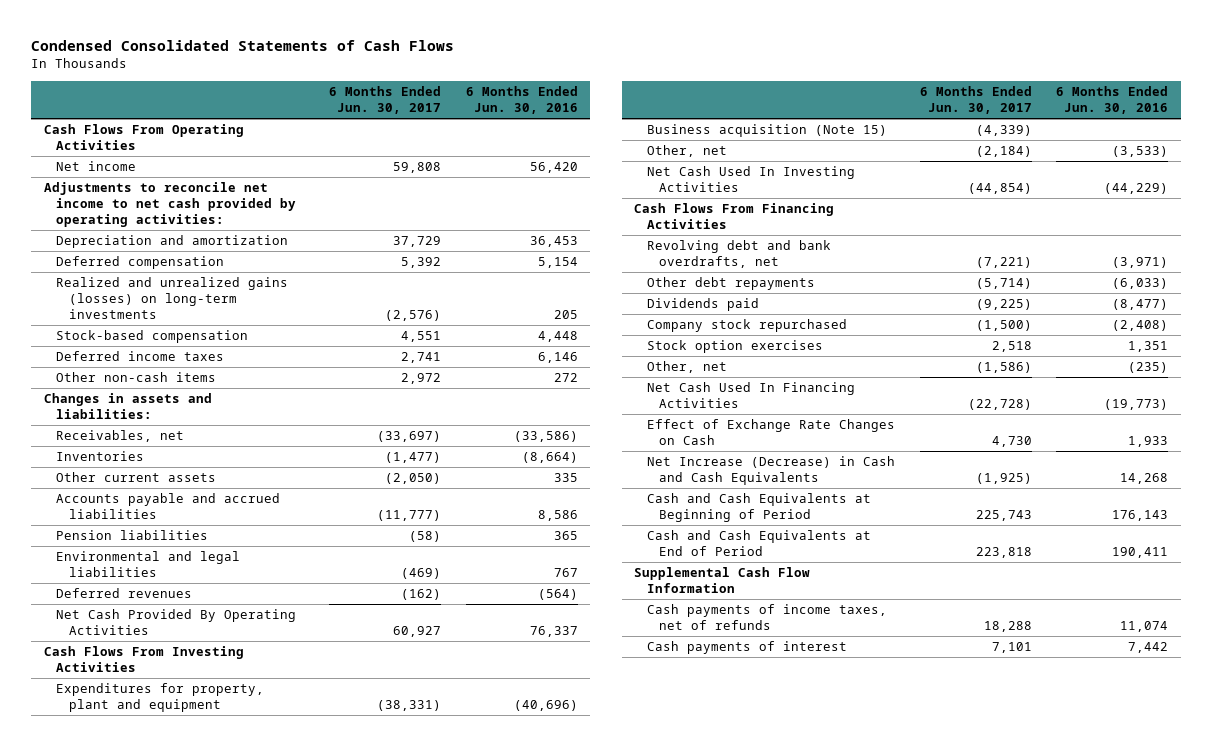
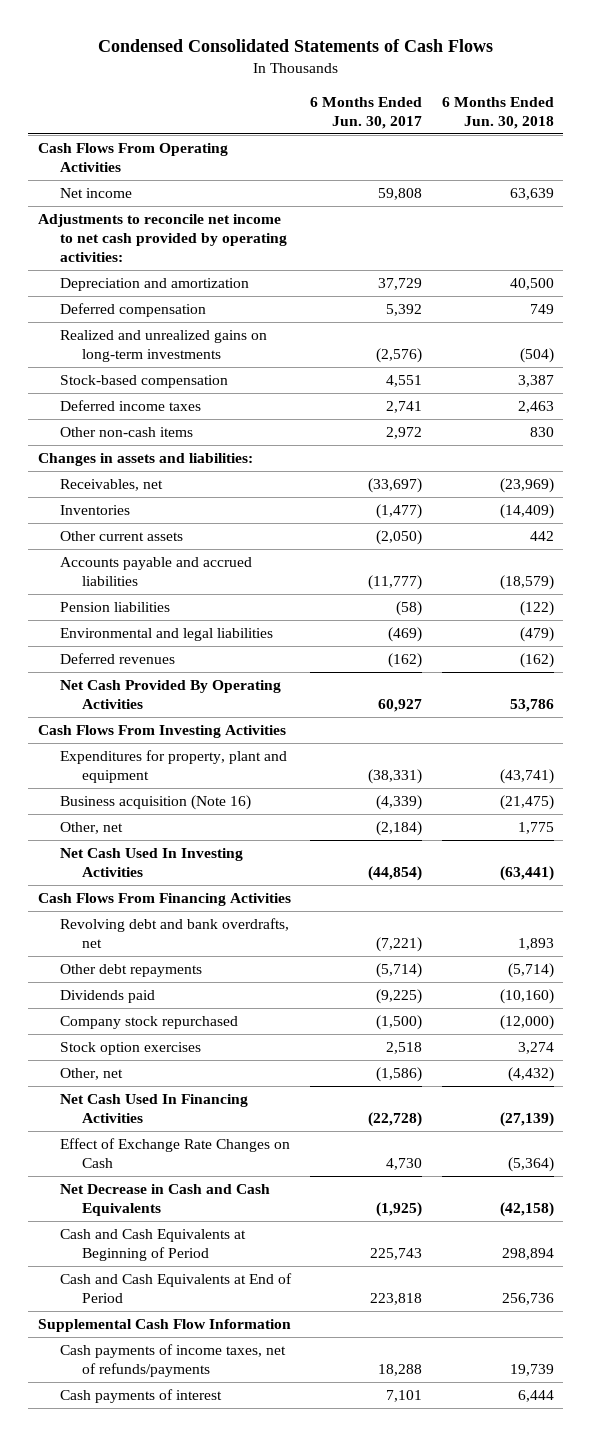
[465,86,578,115] 6 Months Ended Jun. 30, 2016 -> none
none -> [441,97,554,129] 6 Months Ended Jun. 30, 2018
[56,276,289,320] Realized and unrealized gains (losses) on long-term investments -> [59,330,267,362] Realized and unrealized gains on long-term investments
[646,123,887,137] Business acquisition (Note 15) -> [59,795,251,811] Business acquisition (Note 16)
[646,455,895,486] Net Increase (Decrease) in Cash and Cash Equivalents -> [59,1184,270,1216] Net Decrease in Cash and Cash Equivalents
[646,603,887,631] Cash payments of income taxes, net of refunds -> [59,1344,286,1377] Cash payments of income taxes, net of refunds/payments

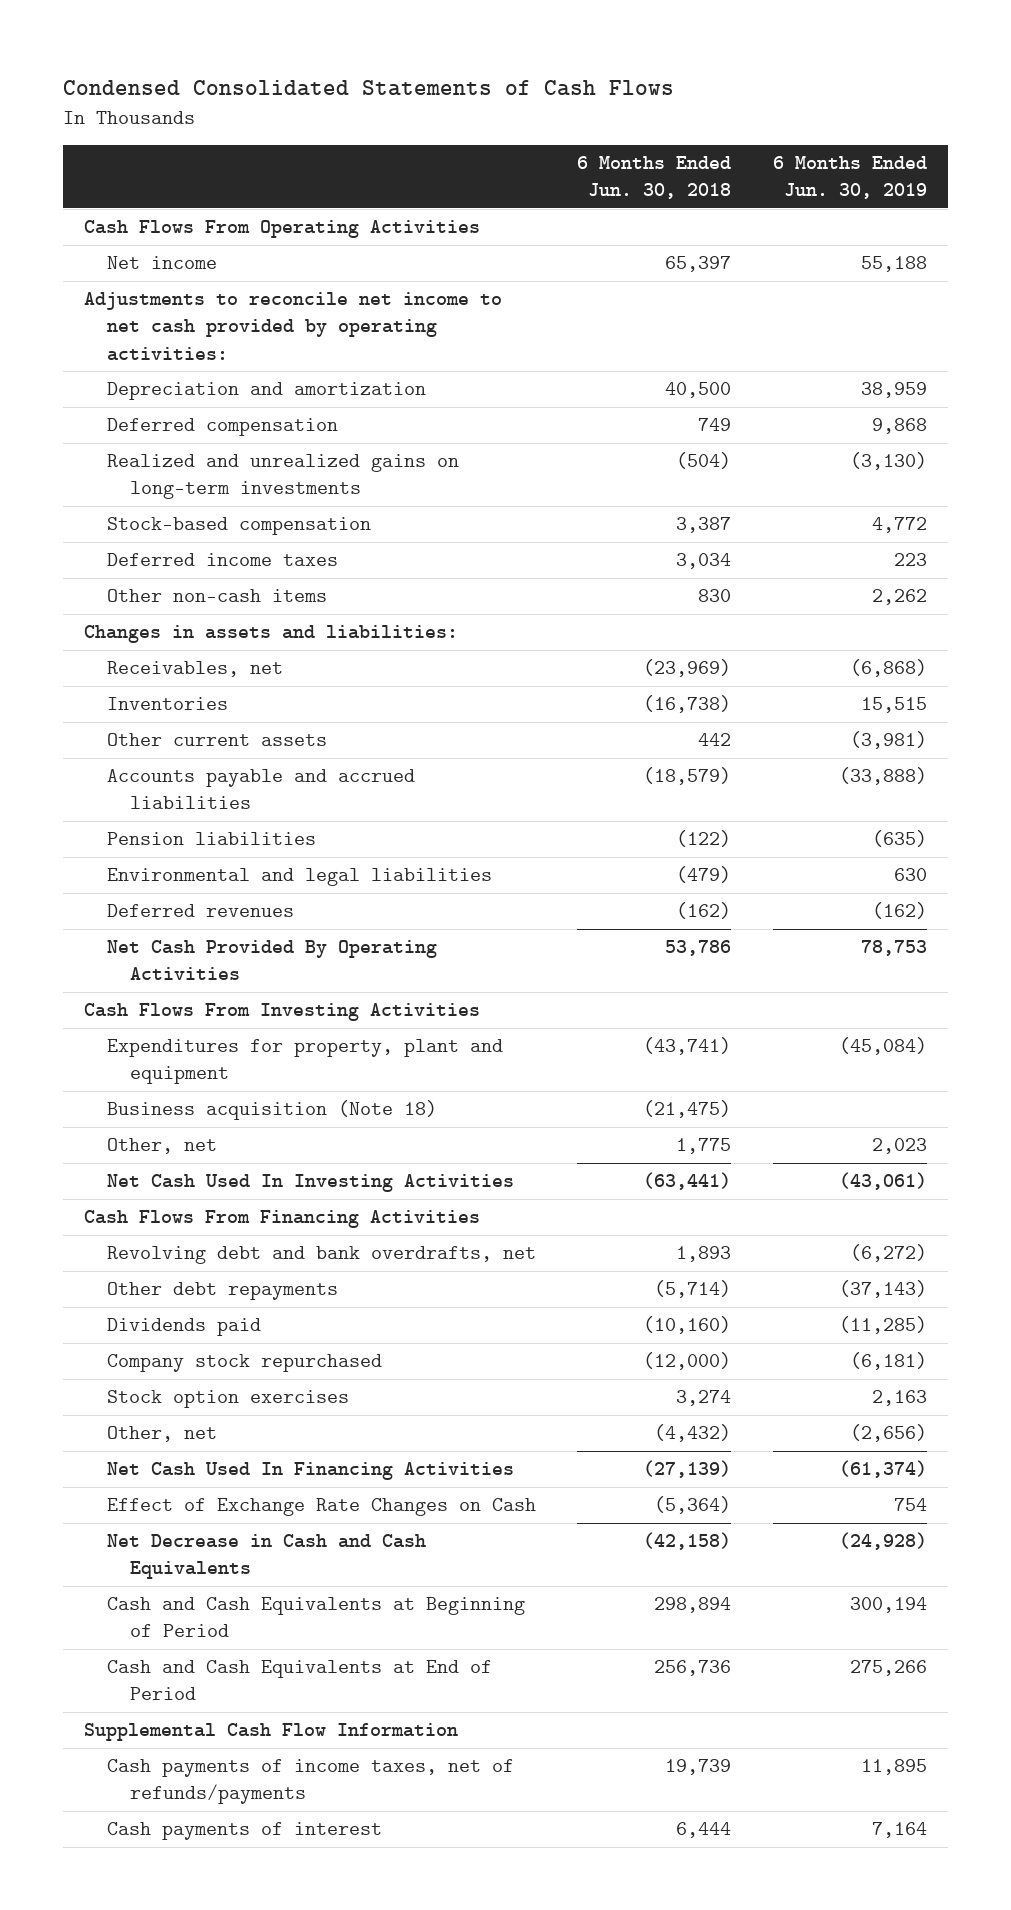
[310,97,423,129] 6 Months Ended Jun. 30, 2017 -> none
none -> [772,156,927,200] 6 Months Ended Jun. 30, 2019
[509,188,554,201] 63,639 -> [665,256,732,273] 65,397
[517,401,554,414] 2,463 -> [676,553,732,570] 3,034
[499,504,554,520] (14,409) -> [643,695,732,714] (16,738)
[59,795,251,811] Business acquisition (Note 16) -> [106,1100,437,1121] Business acquisition (Note 18)

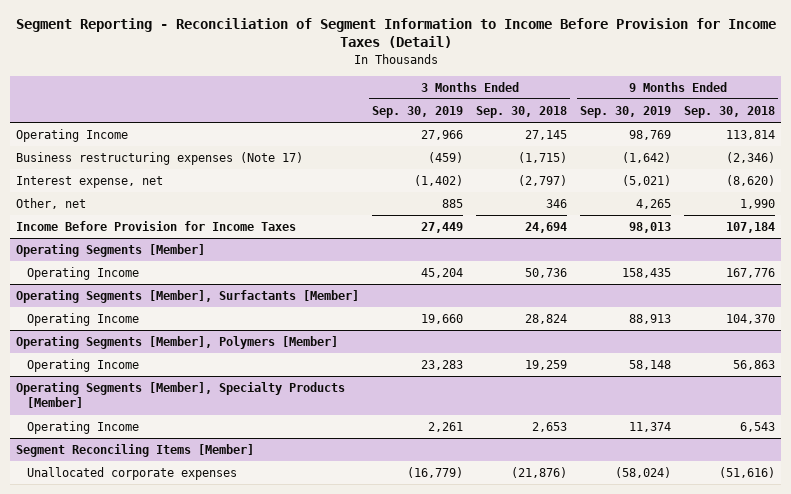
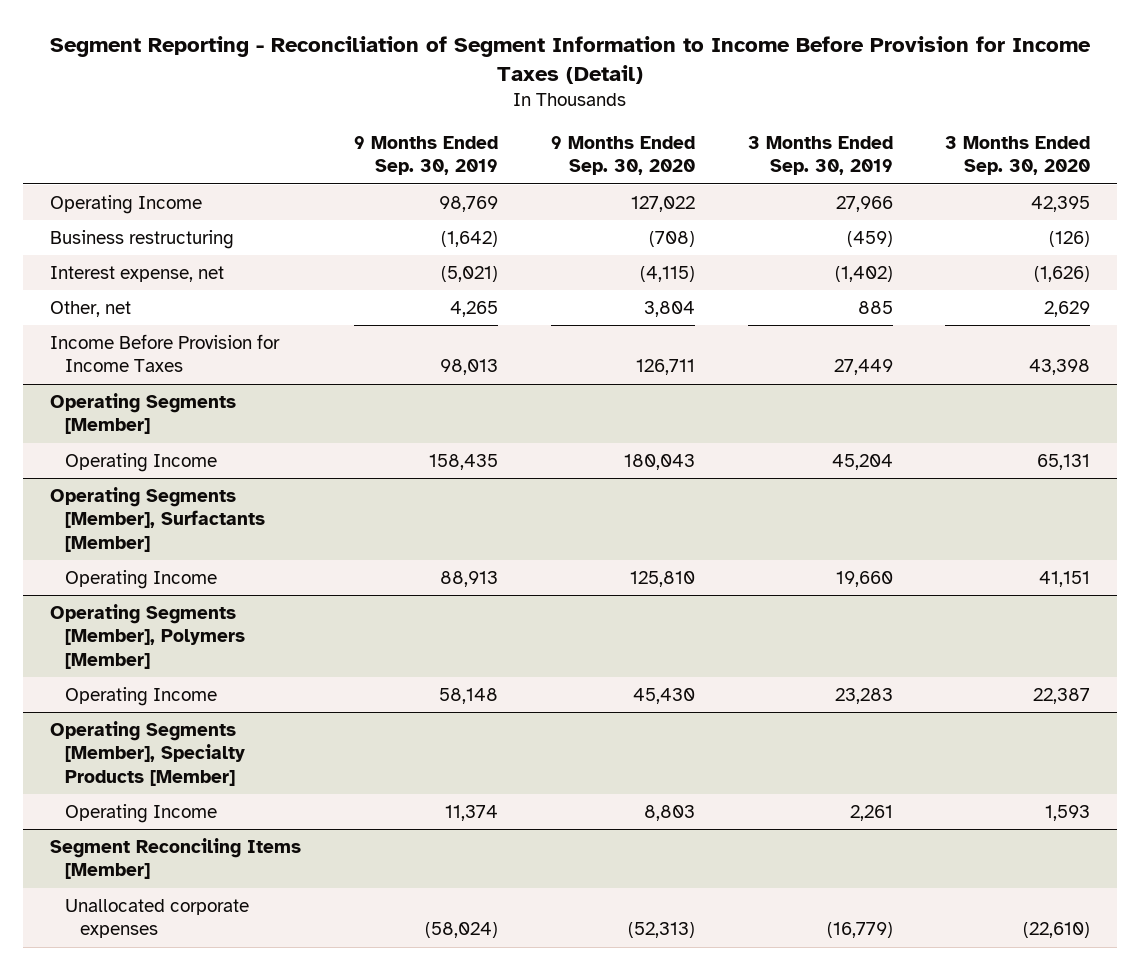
[476,105,568,118] Sep. 30, 2018 -> none
[683,105,775,118] Sep. 30, 2018 -> none
none -> [550,135,695,176] 9 Months Ended Sep. 30, 2020
none -> [945,135,1091,176] 3 Months Ended Sep. 30, 2020
[16,152,304,166] Business restructuring expenses (Note 17) -> [49,229,234,249] Business restructuring

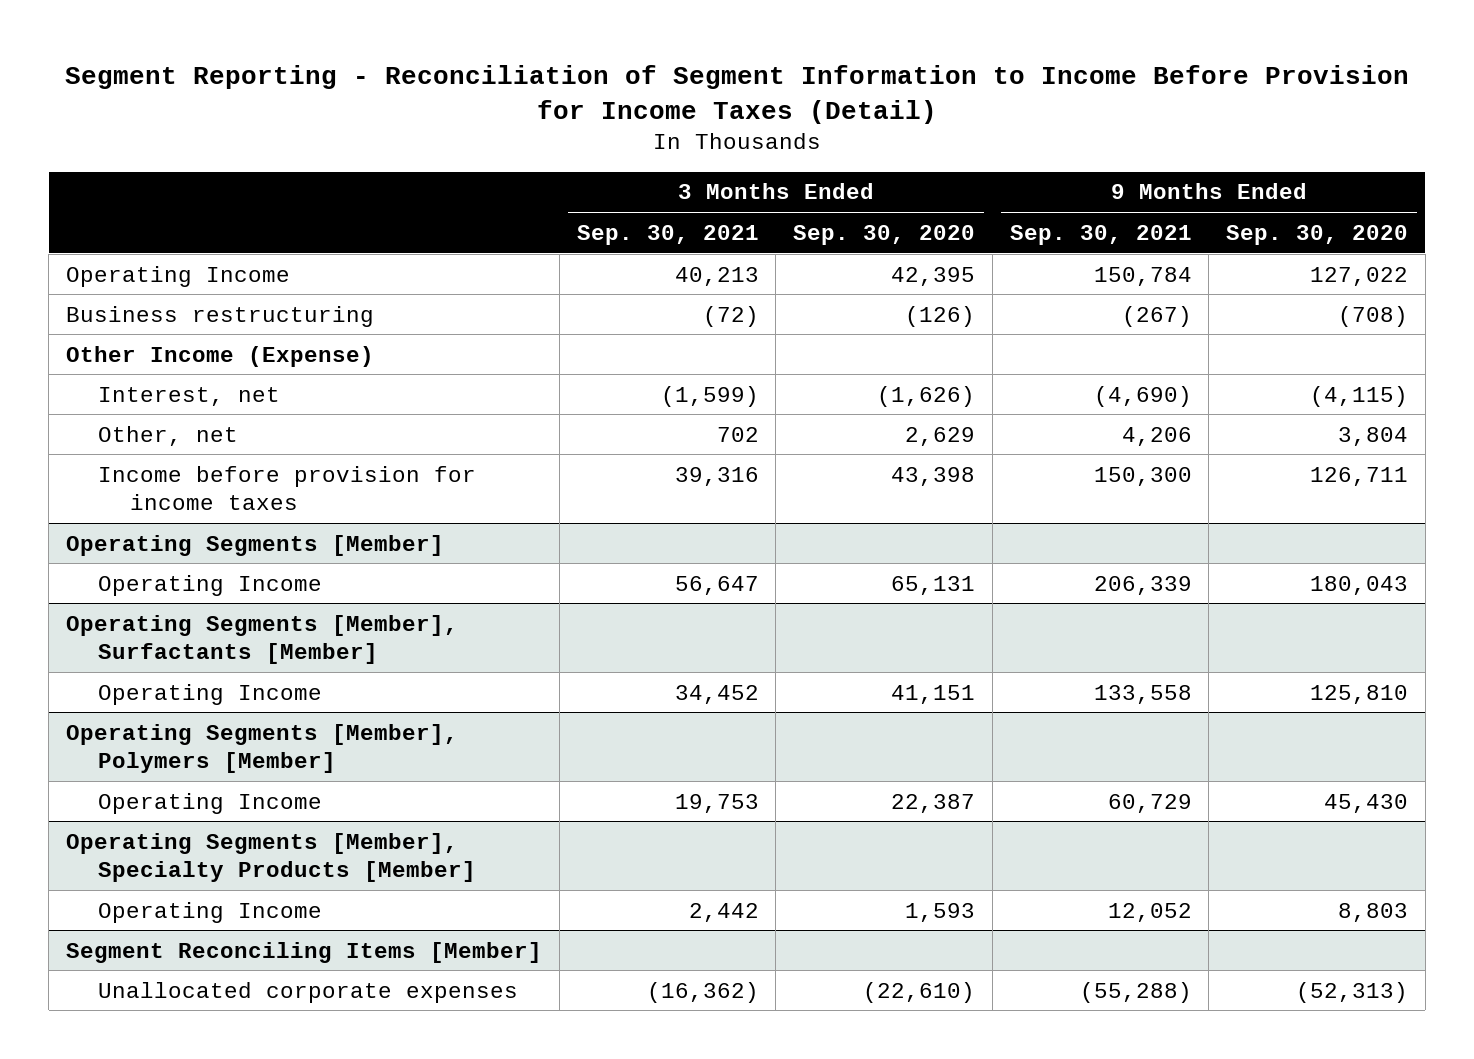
[353,135,498,176] 9 Months Ended Sep. 30, 2019 -> none
[747,135,893,176] 3 Months Ended Sep. 30, 2019 -> none
none -> [576,224,759,245] Sep. 30, 2021
none -> [1009,224,1192,245] Sep. 30, 2021
none -> [65,345,374,367] Other Income (Expense)
[49,265,224,282] Interest expense, net -> [98,386,281,406] Interest, net
[49,333,280,373] Income Before Provision for Income Taxes -> [98,465,477,510] Income before provision for income taxes

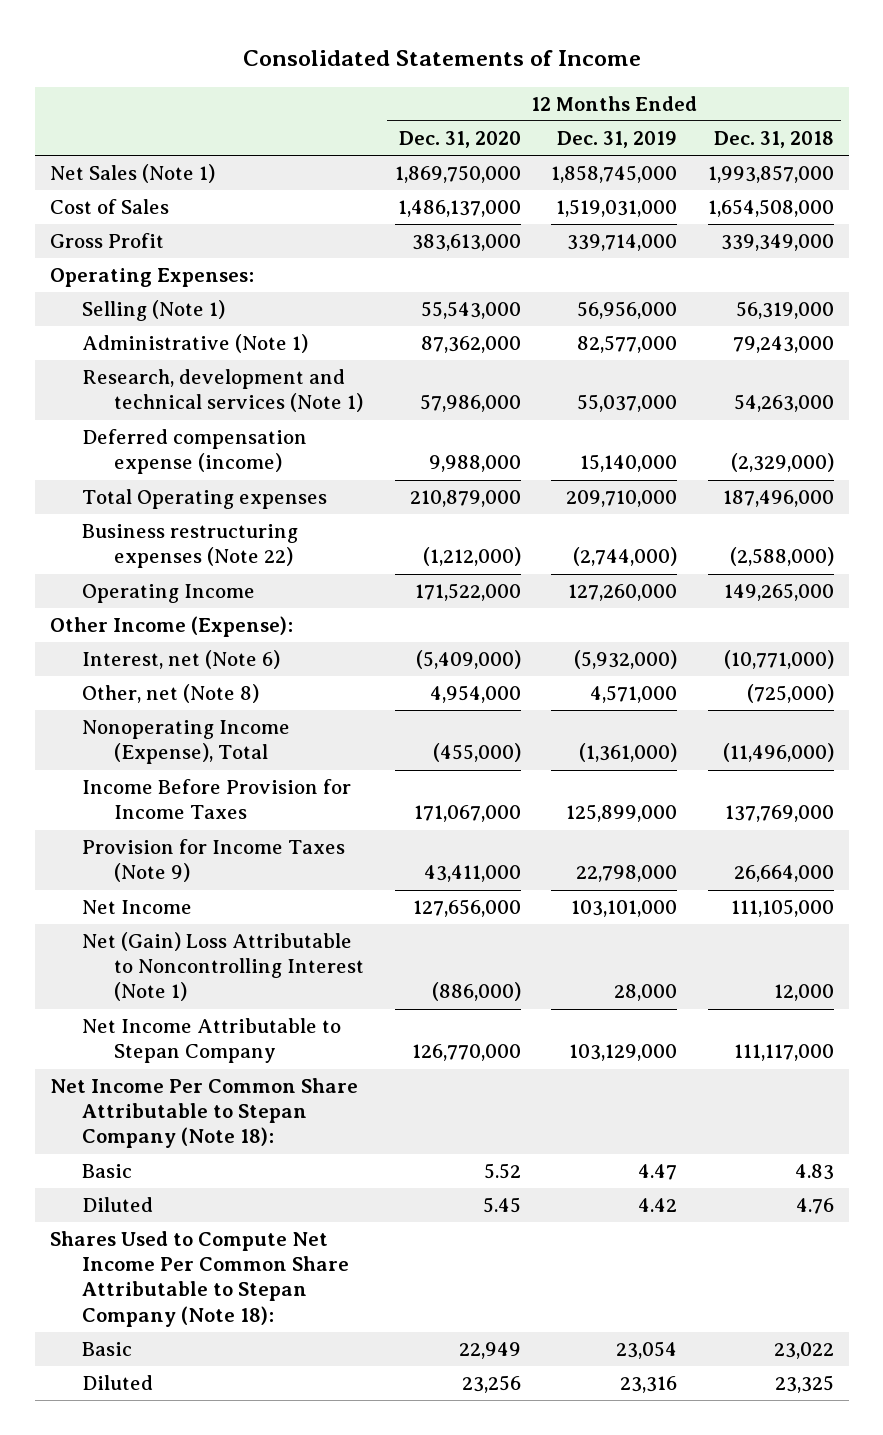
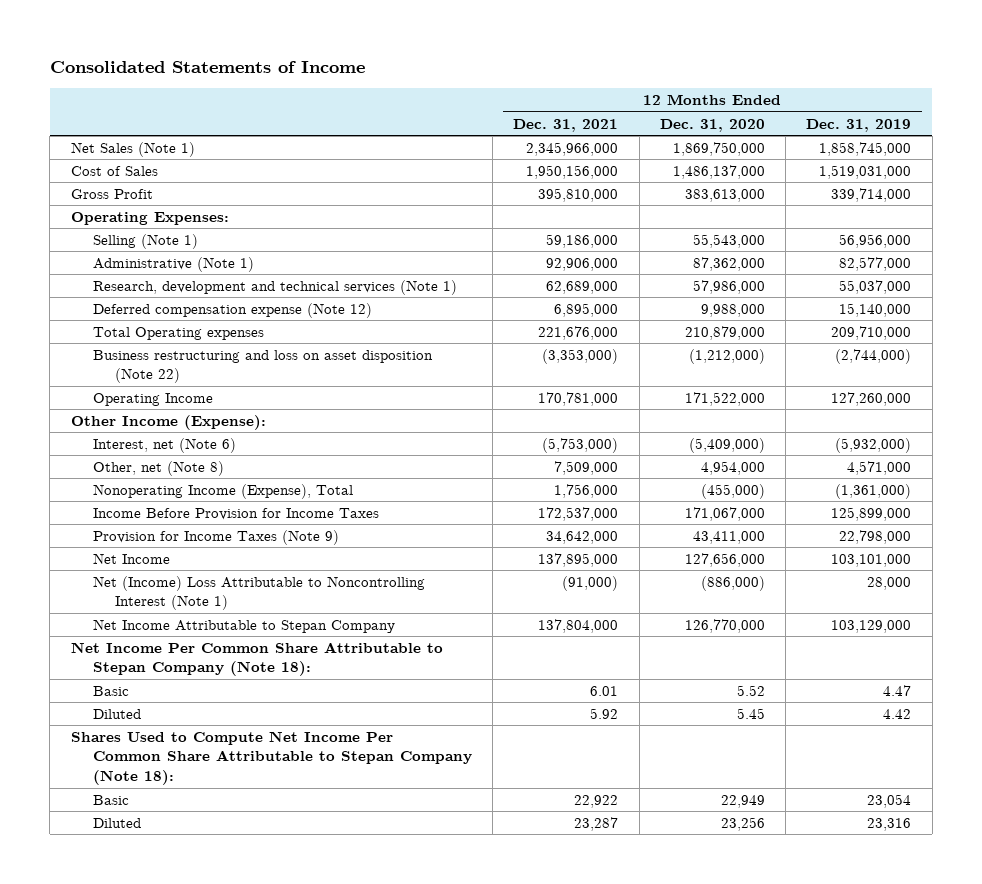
[713,131,834,149] Dec. 31, 2018 -> none
none -> [513,118,619,132] Dec. 31, 2021
[82,429,308,475] Deferred compensation expense (income) -> [92,302,372,318] Deferred compensation expense (Note 12)
[82,524,299,569] Business restructuring expenses (Note 22) -> [92,349,433,384] Business restructuring and loss on asset disposition (Note 22)
[82,932,365,1002] Net (Gain) Loss Attributable to Noncontrolling Interest (Note 1) -> [92,575,425,611] Net (Income) Loss Attributable to Noncontrolling Interest (Note 1)

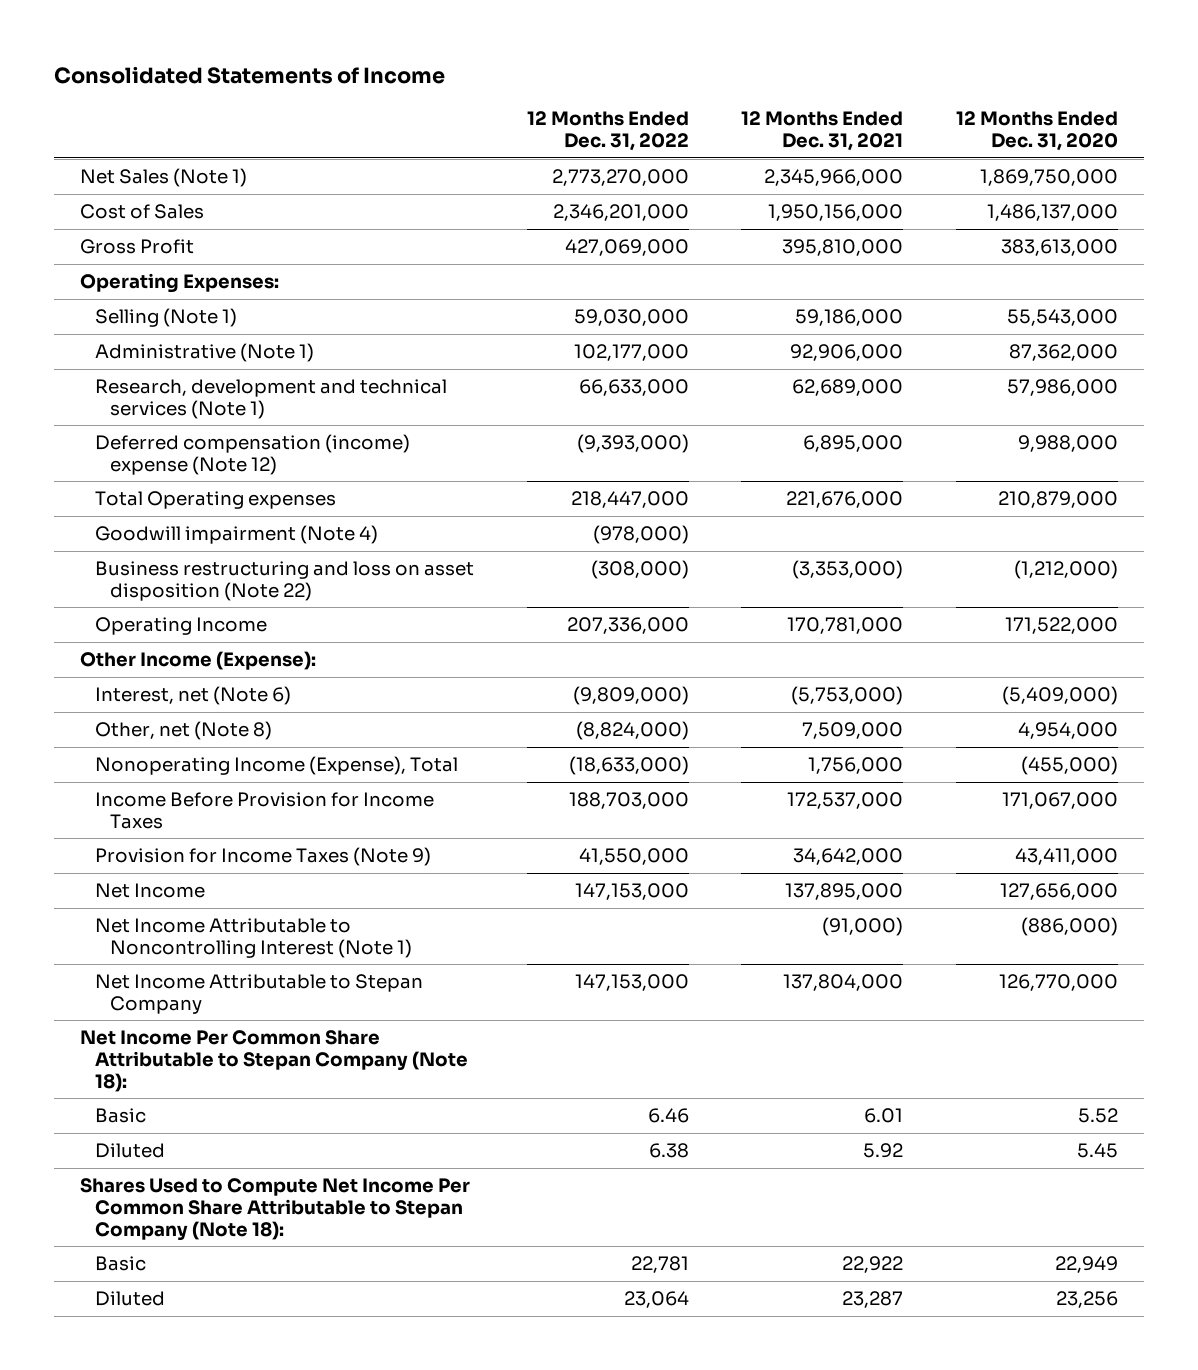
[806,118,912,132] Dec. 31, 2019 -> none
none -> [526,111,689,152] 12 Months Ended Dec. 31, 2022
[92,302,372,318] Deferred compensation expense (Note 12) -> [95,434,411,475] Deferred compensation (income) expense (Note 12)
none -> [95,525,379,545] Goodwill impairment (Note 4)
[92,575,425,611] Net (Income) Loss Attributable to Noncontrolling Interest (Note 1) -> [95,918,413,958] Net Income Attributable to Noncontrolling Interest (Note 1)

